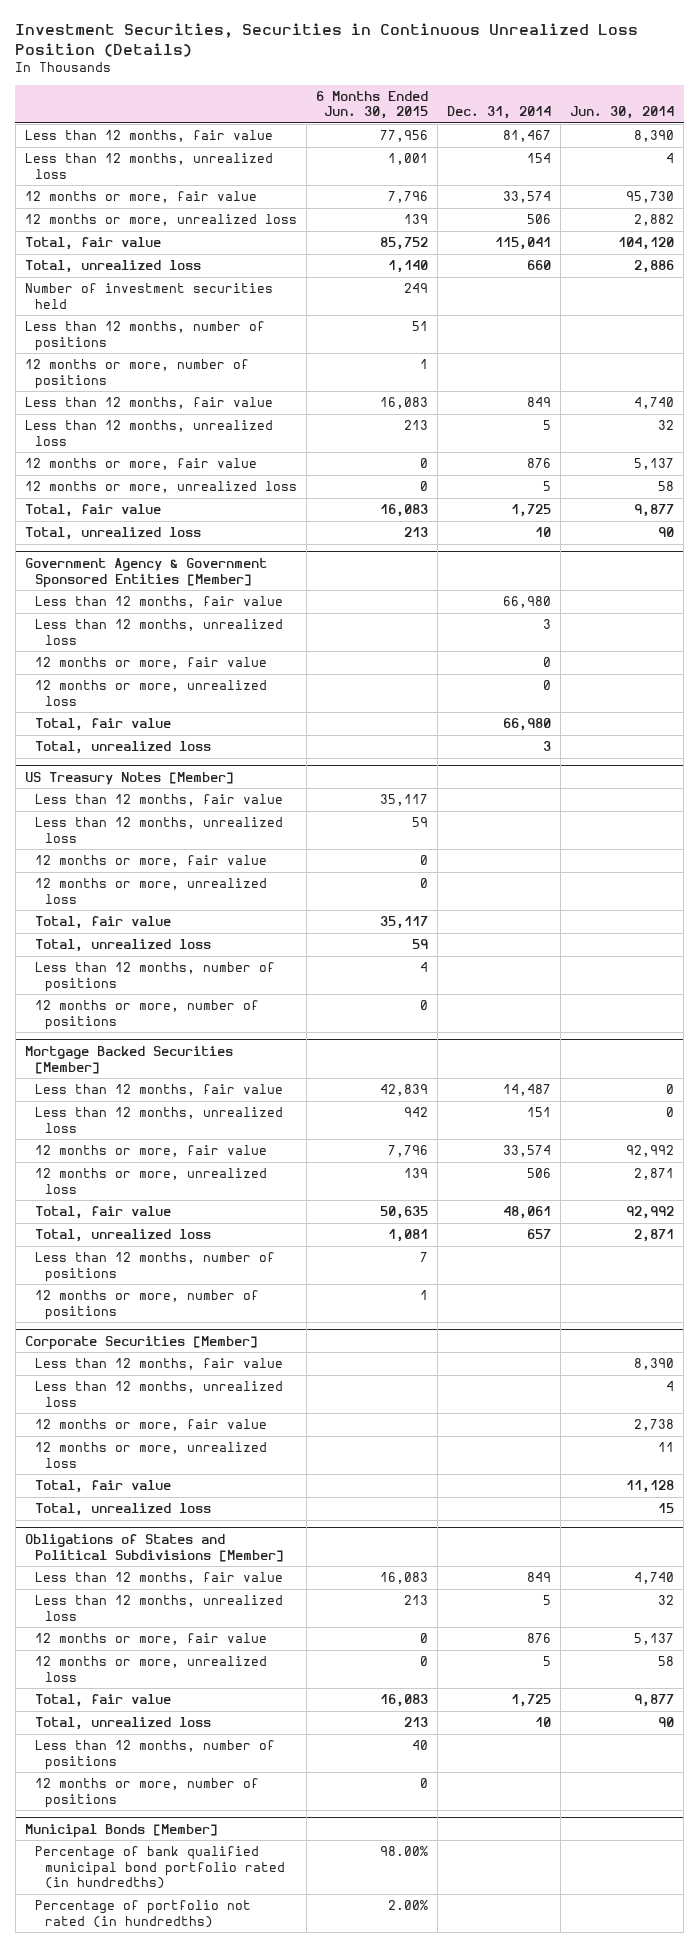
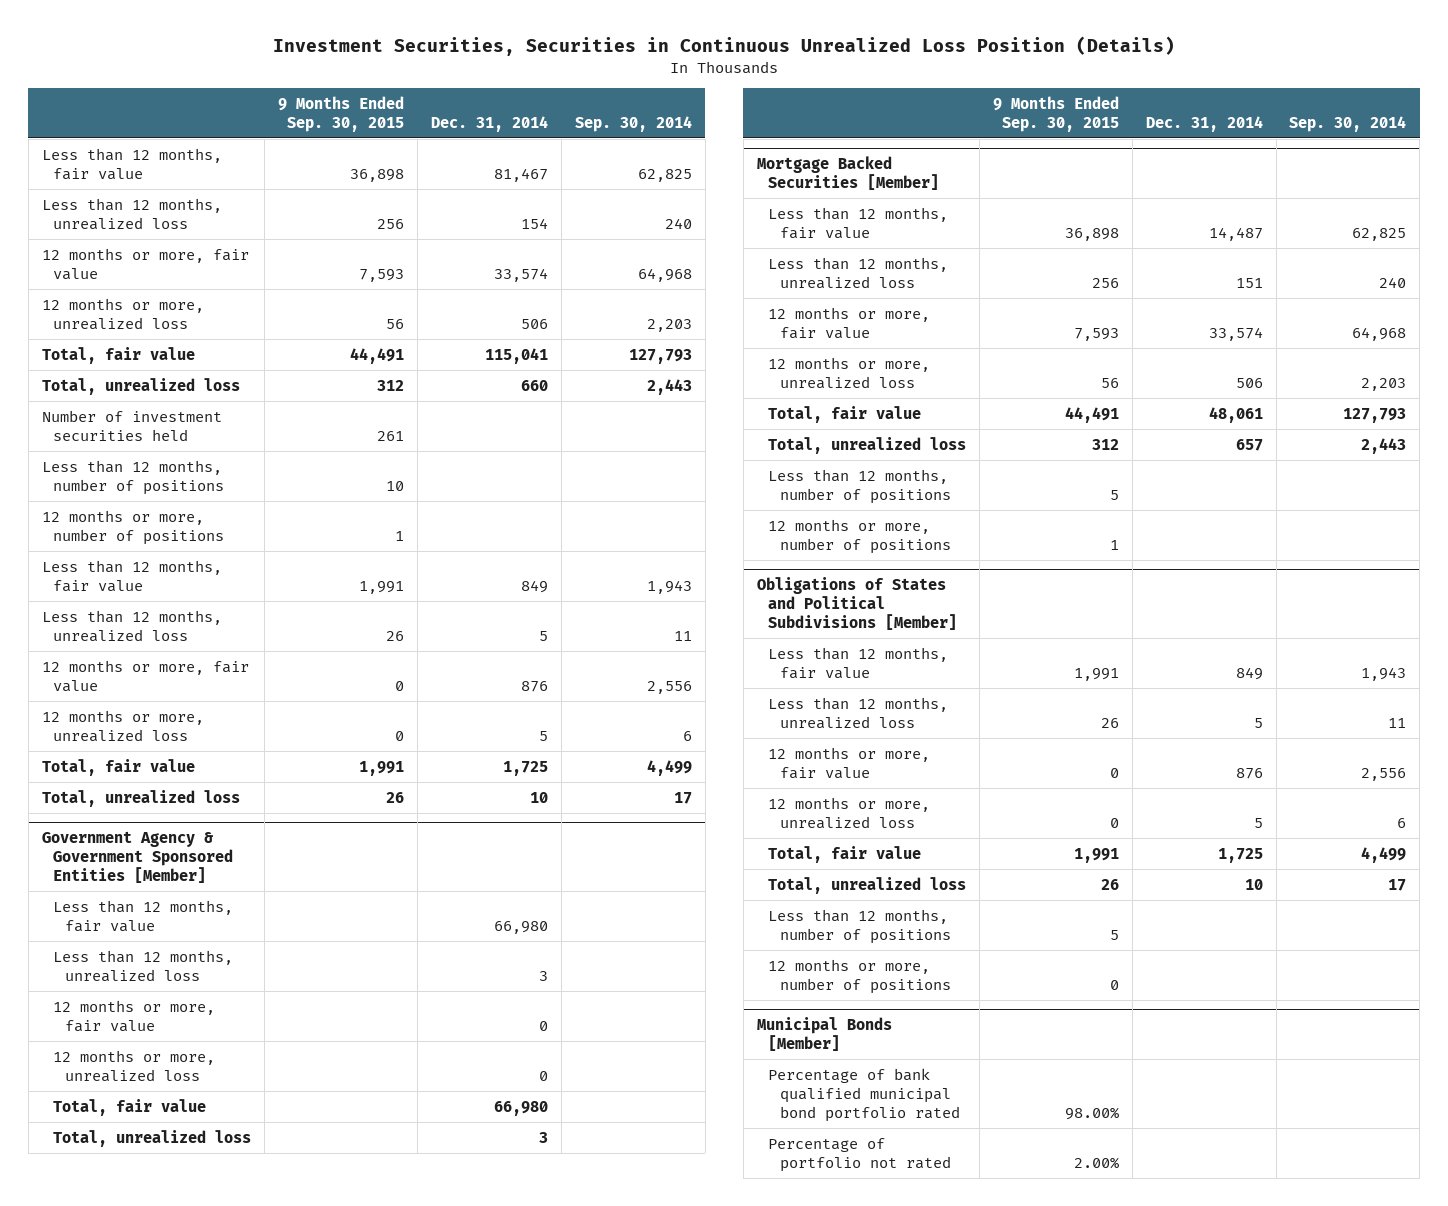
[315,90,428,120] 6 Months Ended Jun. 30, 2015 -> none
[570,106,675,120] Jun. 30, 2014 -> none
none -> [278,95,405,132] 9 Months Ended Sep. 30, 2015
none -> [574,115,692,132] Sep. 30, 2014
[24,771,234,785] US Treasury Notes [Member] -> none
[34,794,283,807] Less than 12 months, fair value -> none
[34,817,283,843] Less than 12 months, unrealized loss -> none
[34,855,267,868] 12 months or more, fair value -> none
[34,878,267,904] 12 months or more, unrealized loss -> none
[34,916,171,930] Total, fair value -> none
[34,939,211,953] Total, unrealized loss -> none
[34,962,275,992] Less than 12 months, number of positions -> none
[34,1000,259,1030] 12 months or more, number of positions -> none
[24,1335,258,1350] Corporate Securities [Member] -> none
[34,1358,283,1371] Less than 12 months, fair value -> none
[34,1381,283,1407] Less than 12 months, unrealized loss -> none
[34,1419,267,1432] 12 months or more, fair value -> none
[34,1442,267,1468] 12 months or more, unrealized loss -> none
[34,1480,171,1494] Total, fair value -> none
[34,1503,211,1517] Total, unrealized loss -> none
[34,1846,285,1890] Percentage of bank qualified municipal bond portfolio rated (in hundredths) -> [768,1067,960,1122] Percentage of bank qualified municipal bond portfolio rated
[34,1900,251,1928] Percentage of portfolio not rated (in hundredths) -> [768,1137,951,1172] Percentage of portfolio not rated

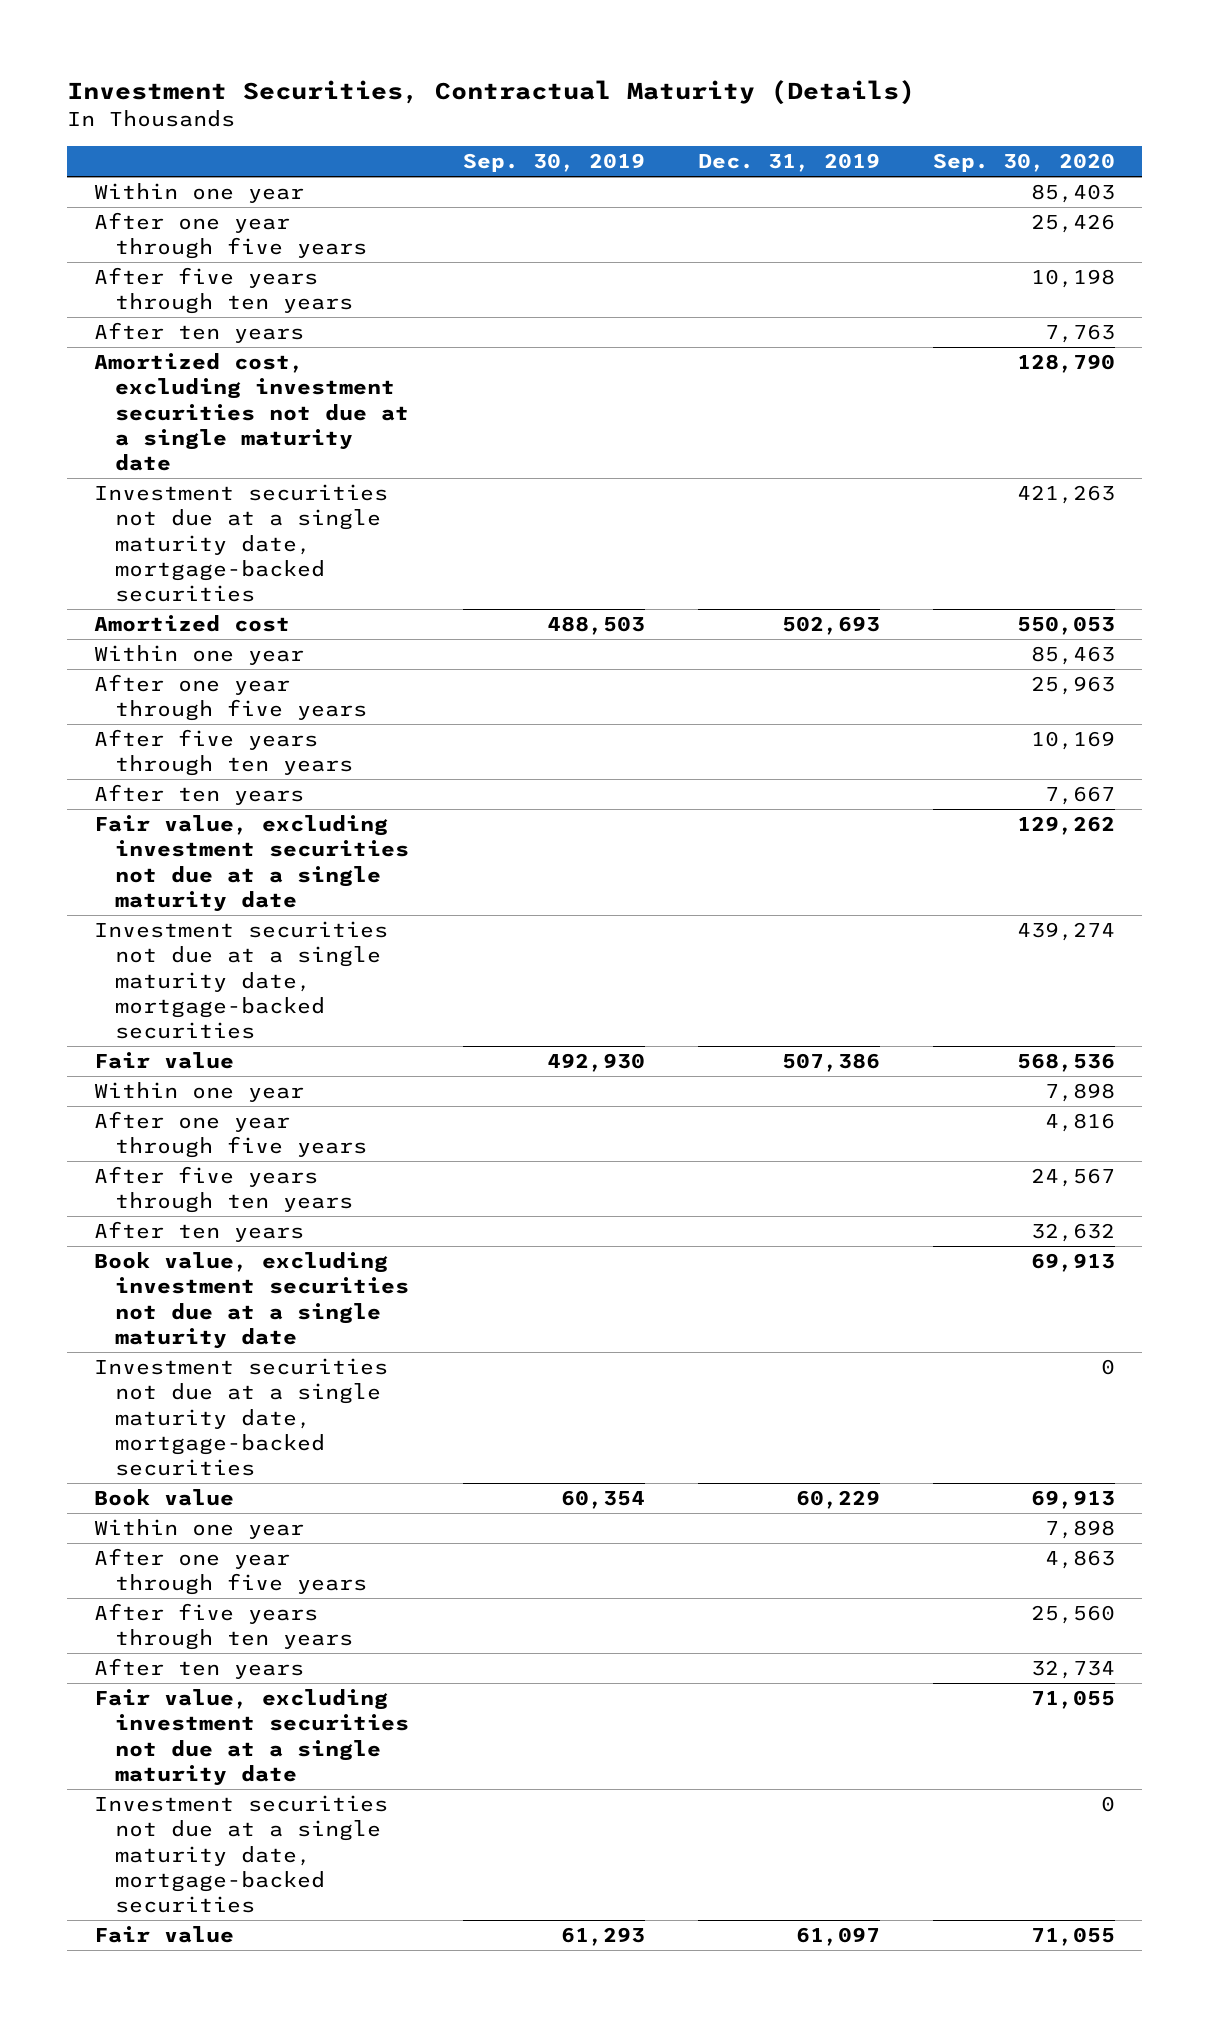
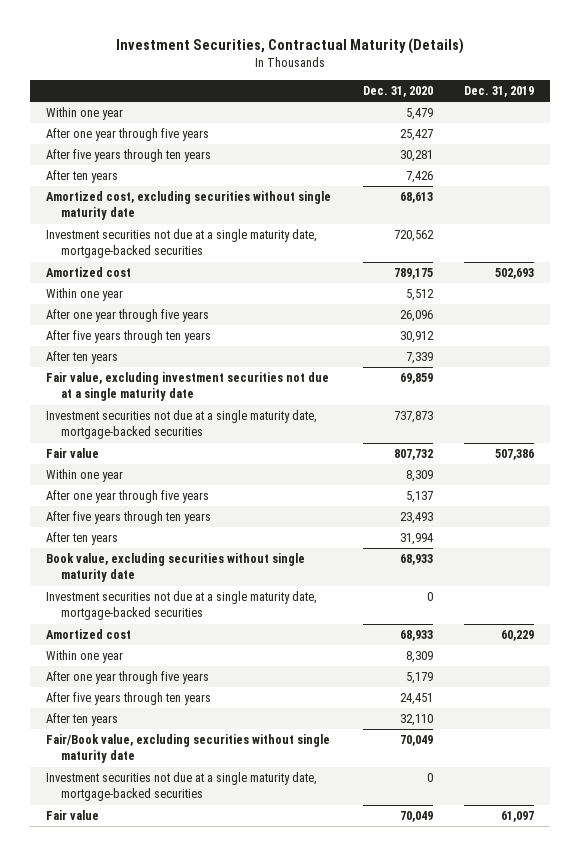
[462,152,645,172] Sep. 30, 2019 -> none
[933,152,1116,172] Sep. 30, 2020 -> none
none -> [362,85,433,97] Dec. 31, 2020
[94,353,410,471] Amortized cost, excluding investment securities not due at a single maturity date -> [46,191,332,221] Amortized cost, excluding securities without single maturity date
[94,1252,410,1349] Book value, excluding investment securities not due at a single maturity date -> [46,553,306,583] Book value, excluding securities without single maturity date
[94,1489,235,1507] Book value -> [46,629,132,640] Amortized cost
[94,1689,410,1786] Fair value, excluding investment securities not due at a single maturity date -> [46,734,331,764] Fair/Book value, excluding securities without single maturity date

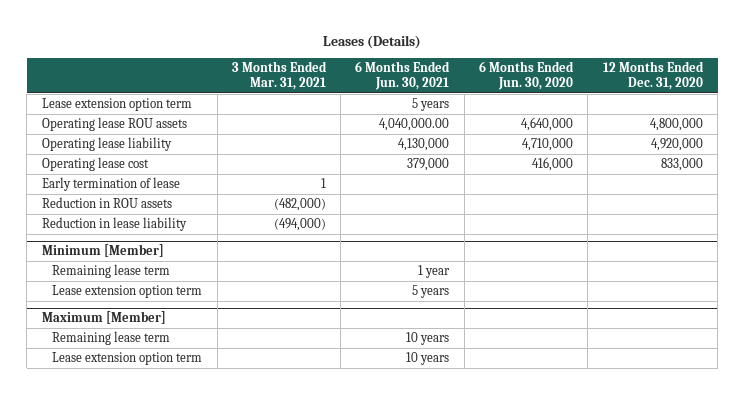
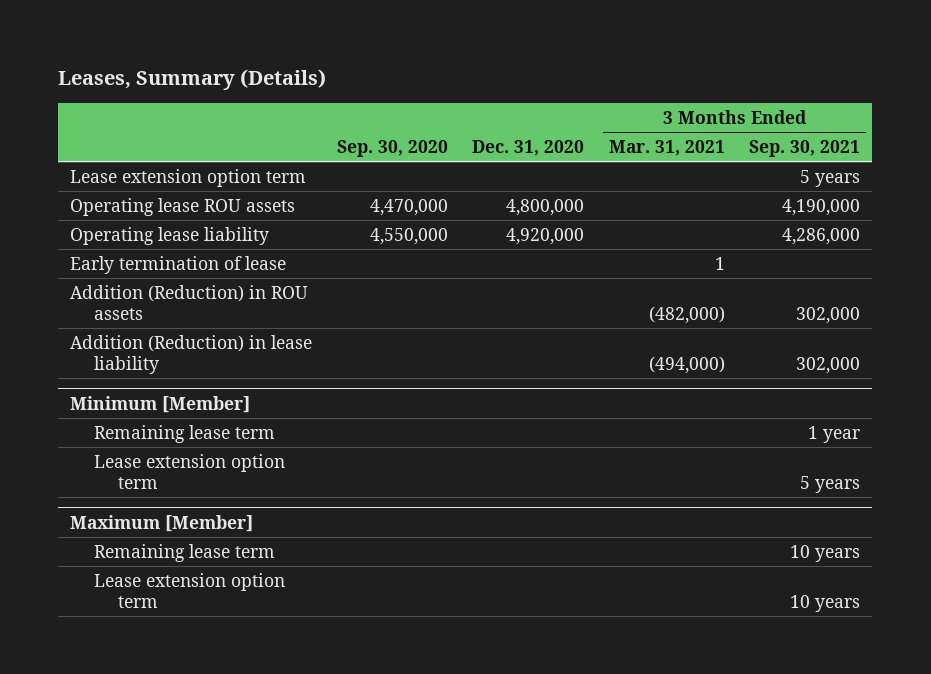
[323,34,422,49] Leases (Details) -> [58,69,327,91] Leases, Summary (Details)
[355,61,451,91] 6 Months Ended Jun. 30, 2021 -> none
[479,61,575,91] 6 Months Ended Jun. 30, 2020 -> none
[602,61,704,91] 12 Months Ended Dec. 31, 2020 -> none
none -> [336,140,448,158] Sep. 30, 2020
none -> [472,140,585,157] Dec. 31, 2020
none -> [749,140,861,158] Sep. 30, 2021
[41,156,149,171] Operating lease cost -> none
[41,196,172,208] Reduction in ROU assets -> [70,284,309,321] Addition (Reduction) in ROU assets
[41,216,187,231] Reduction in lease liability -> [70,334,313,375] Addition (Reduction) in lease liability

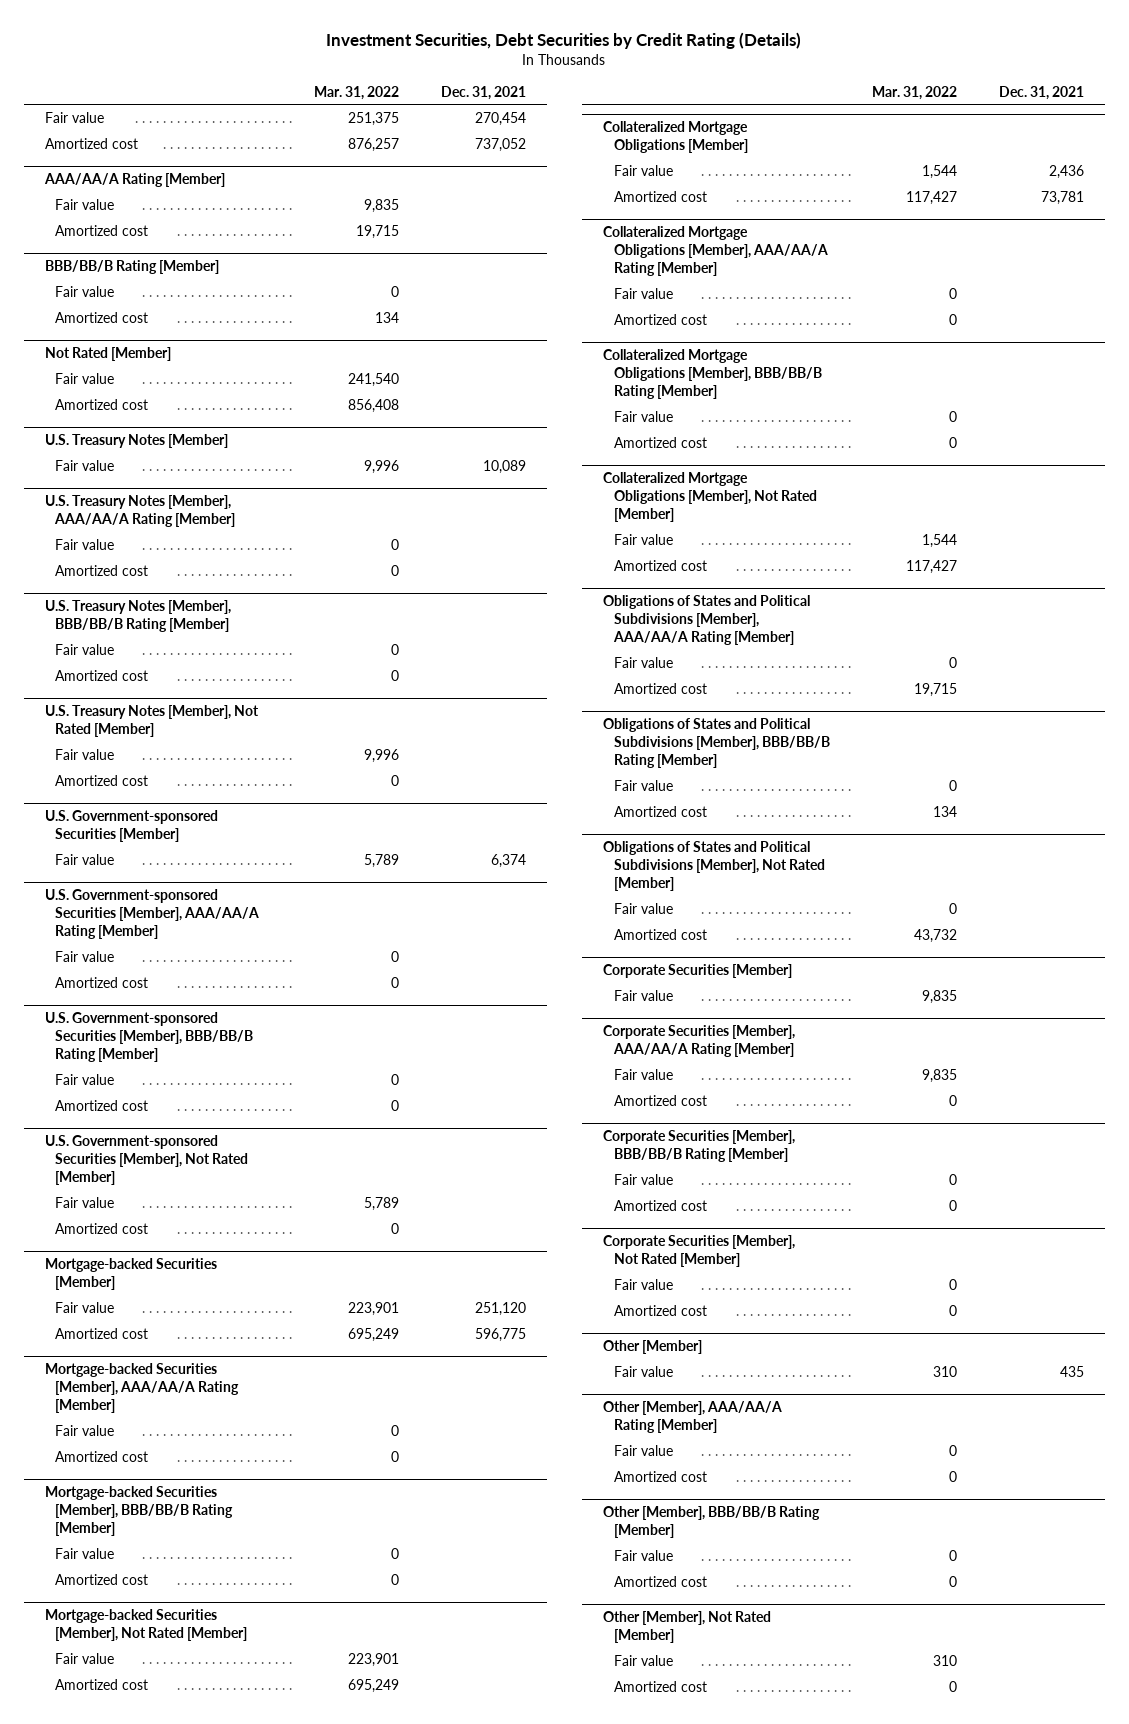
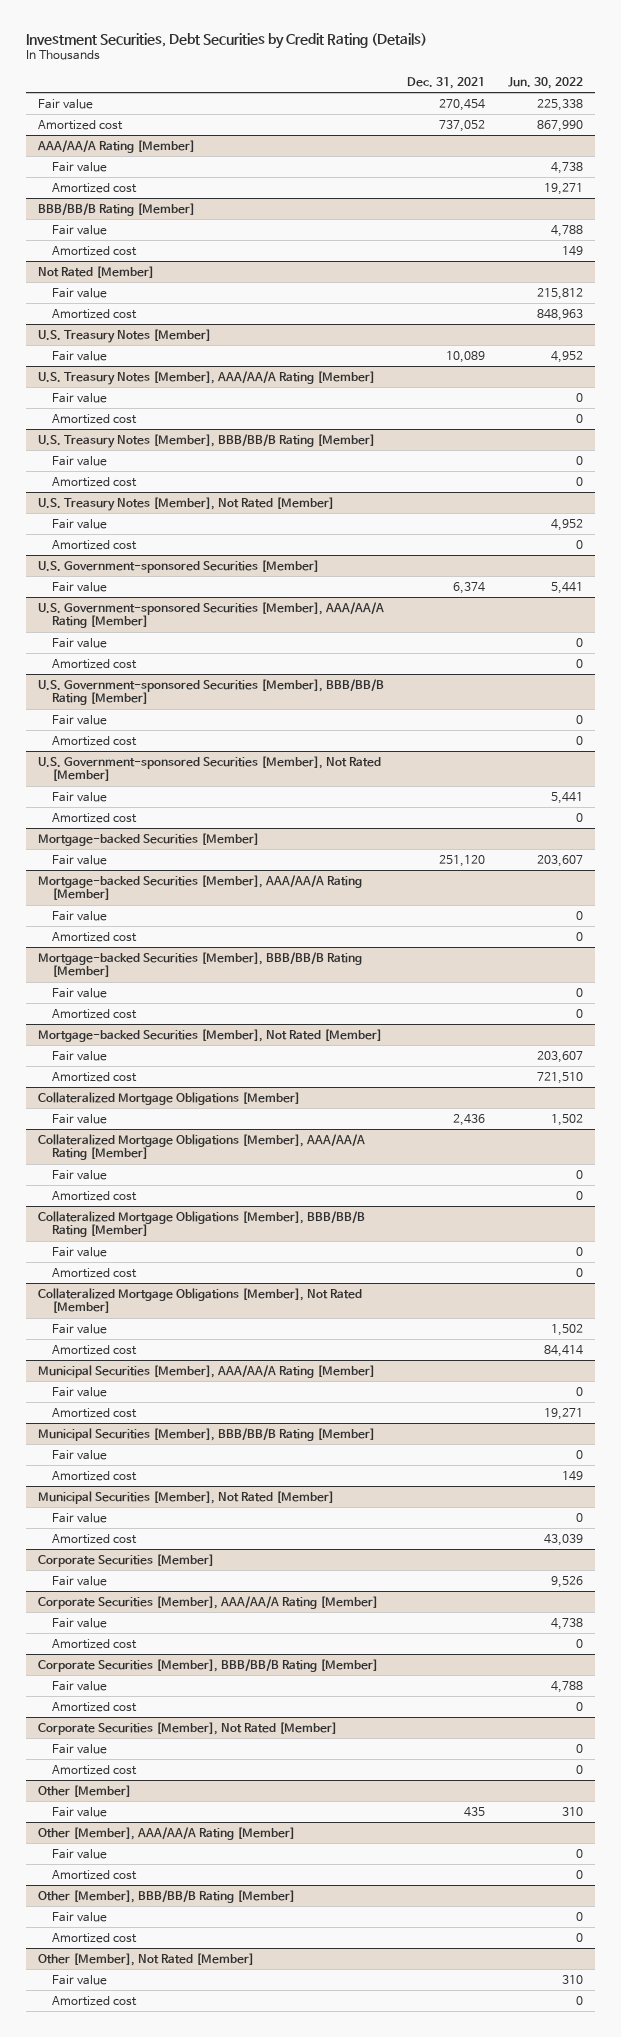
[313,85,399,100] Mar. 31, 2022 -> none
none -> [508,76,584,89] Jun. 30, 2022
[55,1327,149,1339] Amortized cost -> none
[613,190,707,202] Amortized cost -> none
[603,594,811,646] Obligations of States and Political Subdivisions [Member], AAA/AA/A Rating [Member] -> none
[613,656,673,668] Fair value -> none
[613,682,707,694] Amortized cost -> none
[603,717,830,769] Obligations of States and Political Subdivisions [Member], BBB/BB/B Rating [Member] -> none
[613,779,673,791] Fair value -> none
[613,805,707,817] Amortized cost -> none
[603,840,825,892] Obligations of States and Political Subdivisions [Member], Not Rated [Member] -> none
[613,902,673,914] Fair value -> none
[613,928,707,940] Amortized cost -> none
none -> [37,1364,375,1378] Municipal Securities [Member], AAA/AA/A Rating [Member]
none -> [51,1386,107,1397] Fair value
none -> [51,1407,137,1418] Amortized cost
none -> [37,1427,375,1441] Municipal Securities [Member], BBB/BB/B Rating [Member]
none -> [51,1449,107,1460] Fair value
none -> [51,1470,137,1481] Amortized cost
none -> [37,1490,334,1504] Municipal Securities [Member], Not Rated [Member]
none -> [51,1512,107,1523] Fair value
none -> [51,1533,137,1544] Amortized cost

